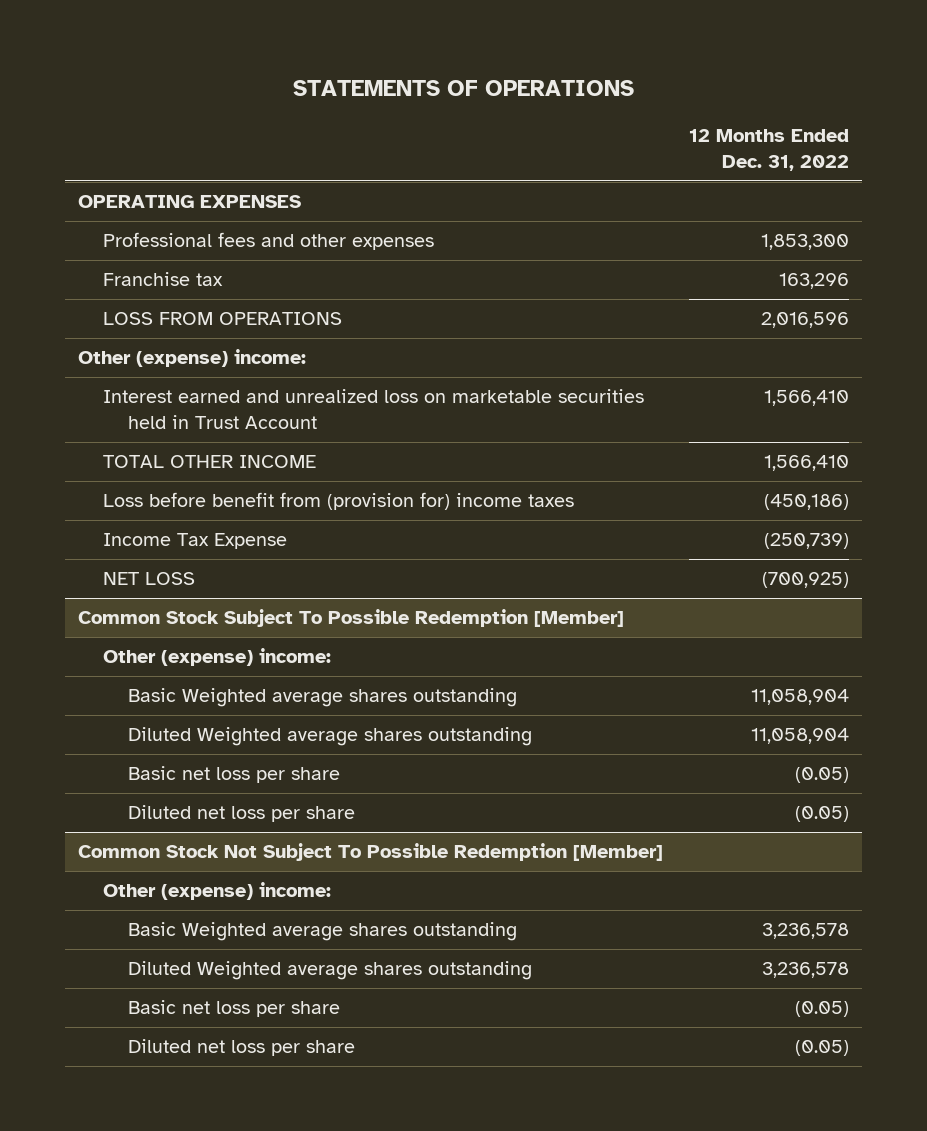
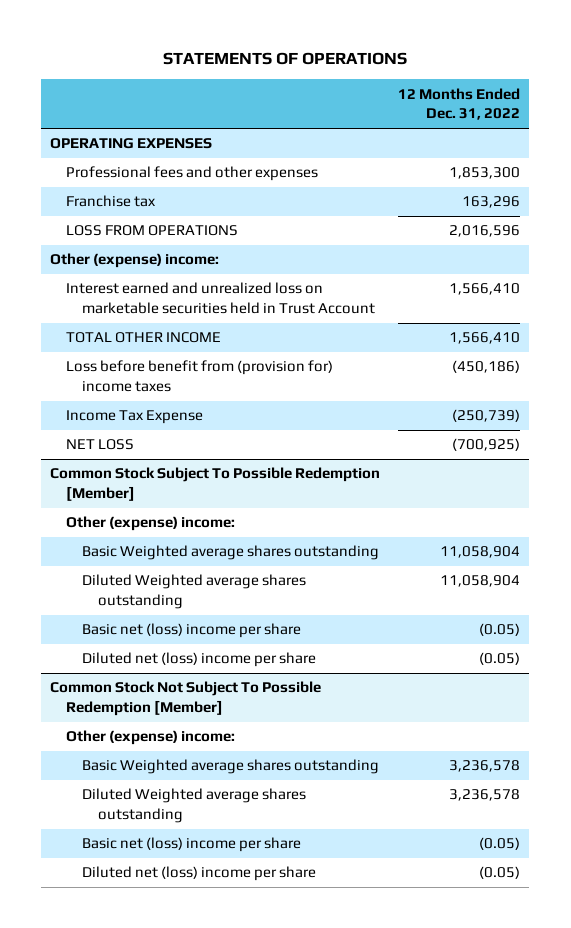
[127,766,340,784] Basic net loss per share -> [82,623,302,639] Basic net (loss) income per share
[127,805,355,823] Diluted net loss per share -> [82,652,317,668] Diluted net (loss) income per share
[127,1000,340,1018] Basic net loss per share -> [82,837,302,853] Basic net (loss) income per share
[127,1039,355,1057] Diluted net loss per share -> [82,866,317,882] Diluted net (loss) income per share

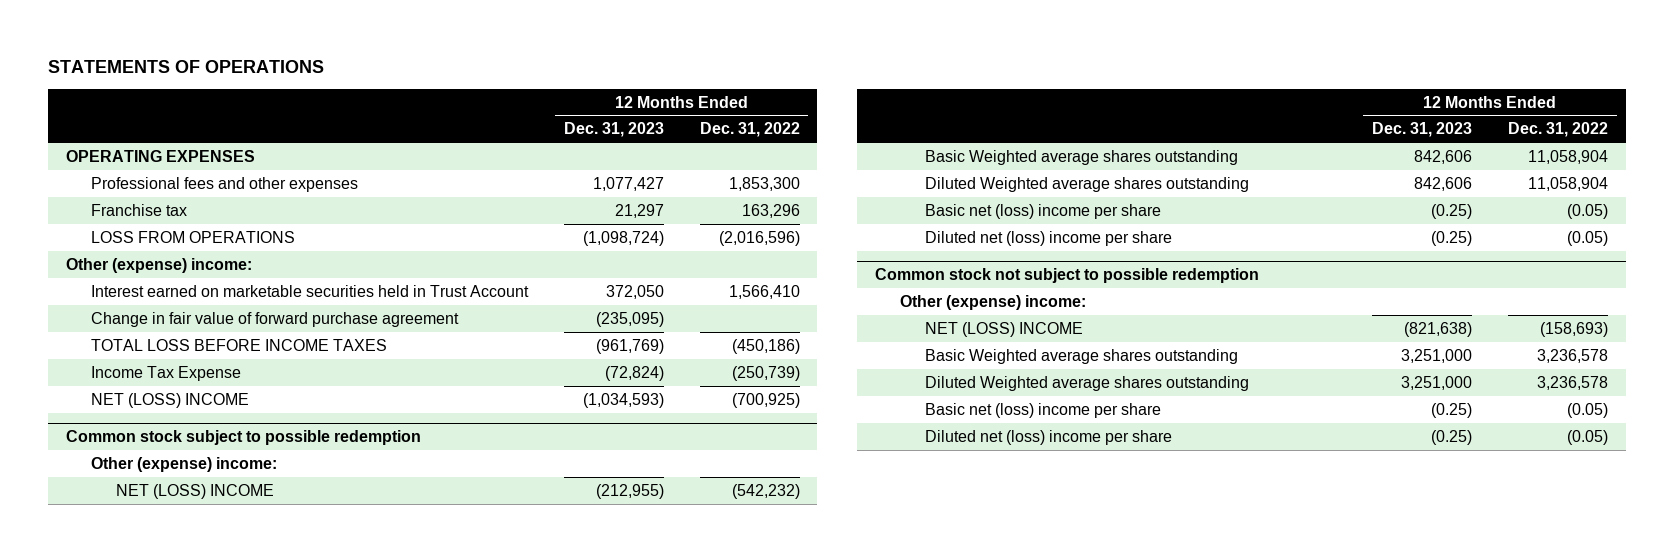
none -> [563,122,664,138] Dec. 31, 2023
[449,225,521,238] 2,016,596 -> [718,230,800,246] (2,016,596)
[66,332,222,344] TOTAL OTHER INCOME -> none
[66,282,376,314] Interest earned and unrealized loss on marketable securities held in Trust Account -> [91,284,530,297] Interest earned on marketable securities held in Trust Account
none -> [91,311,460,327] Change in fair value of forward purchase agreement
[66,360,334,392] Loss before benefit from (provision for) income taxes -> [91,338,388,351] TOTAL LOSS BEFORE INCOME TAXES
[66,439,135,451] NET LOSS -> [91,392,250,408] NET (LOSS) INCOME
[50,467,381,501] Common Stock Subject To Possible Redemption [Member] -> [66,430,422,446] Common stock subject to possible redemption
none -> [116,483,275,499] NET (LOSS) INCOME
[50,681,322,716] Common Stock Not Subject To Possible Redemption [Member] -> [874,268,1259,284] Common stock not subject to possible redemption
none -> [924,321,1083,337] NET (LOSS) INCOME

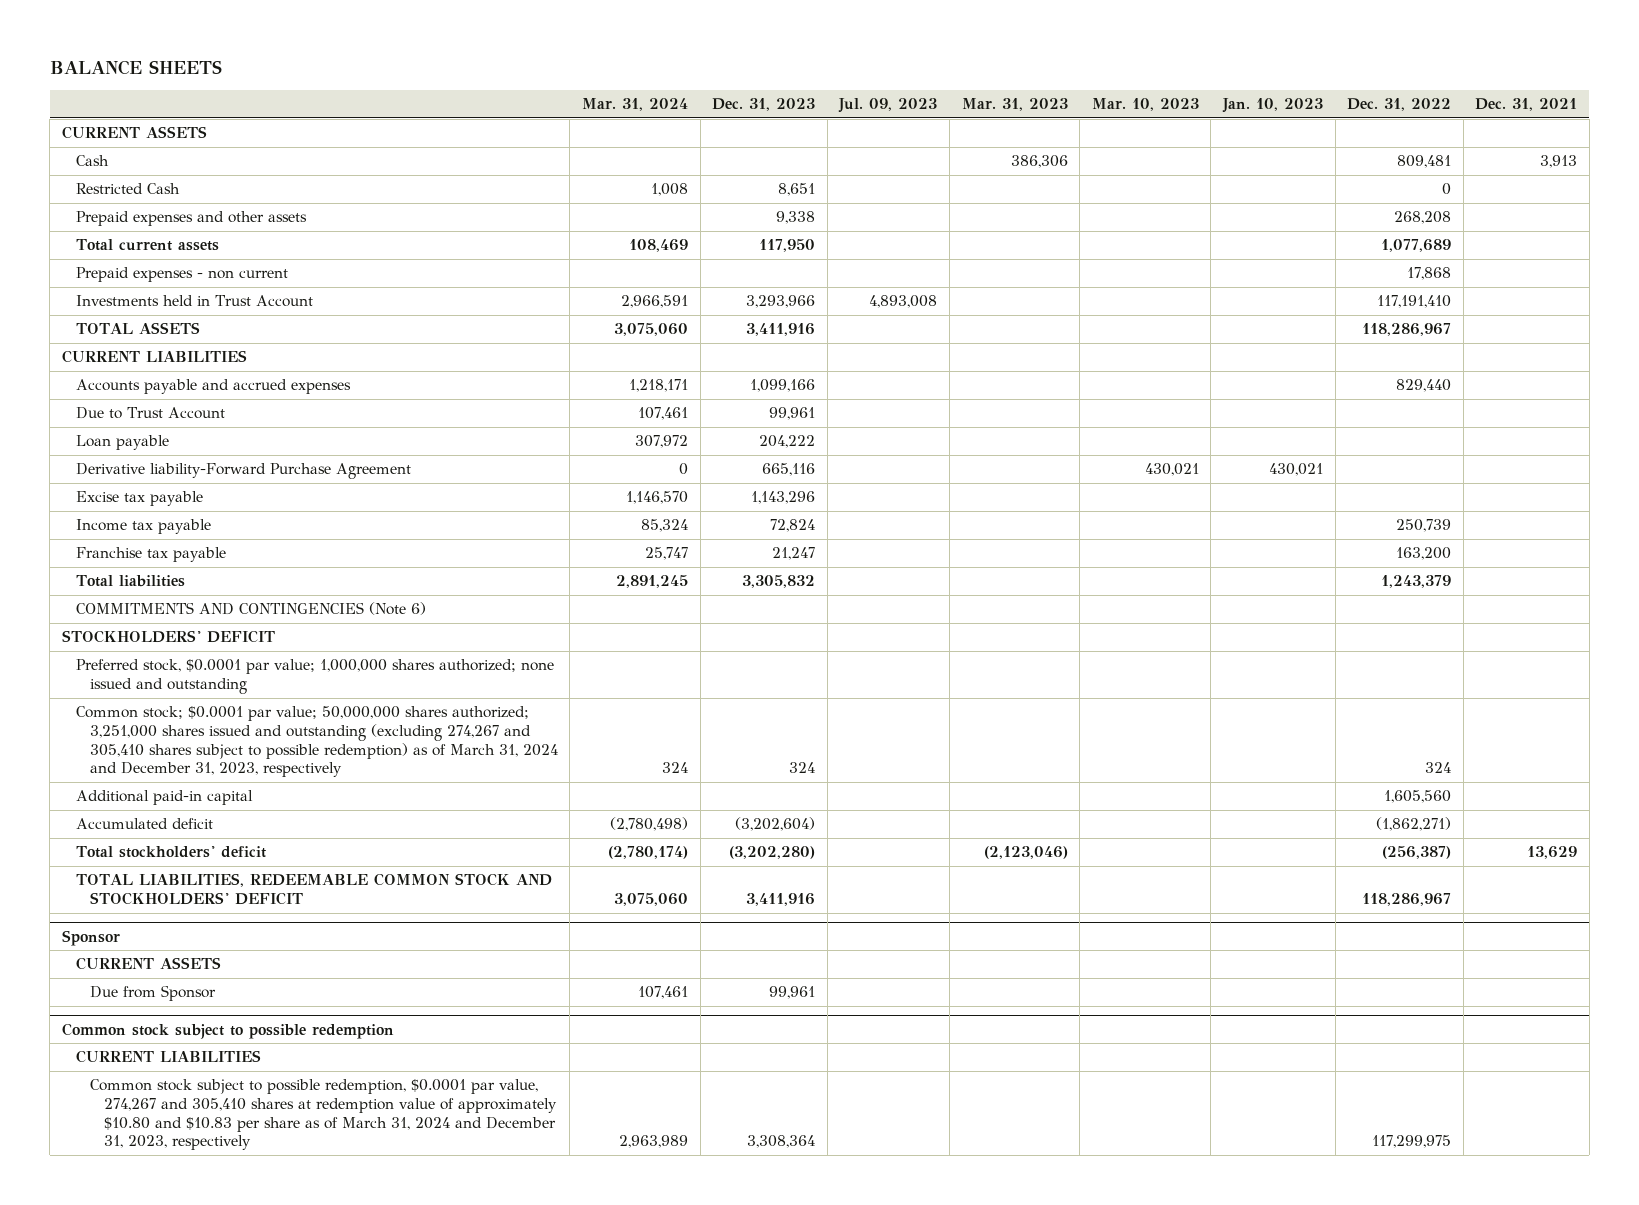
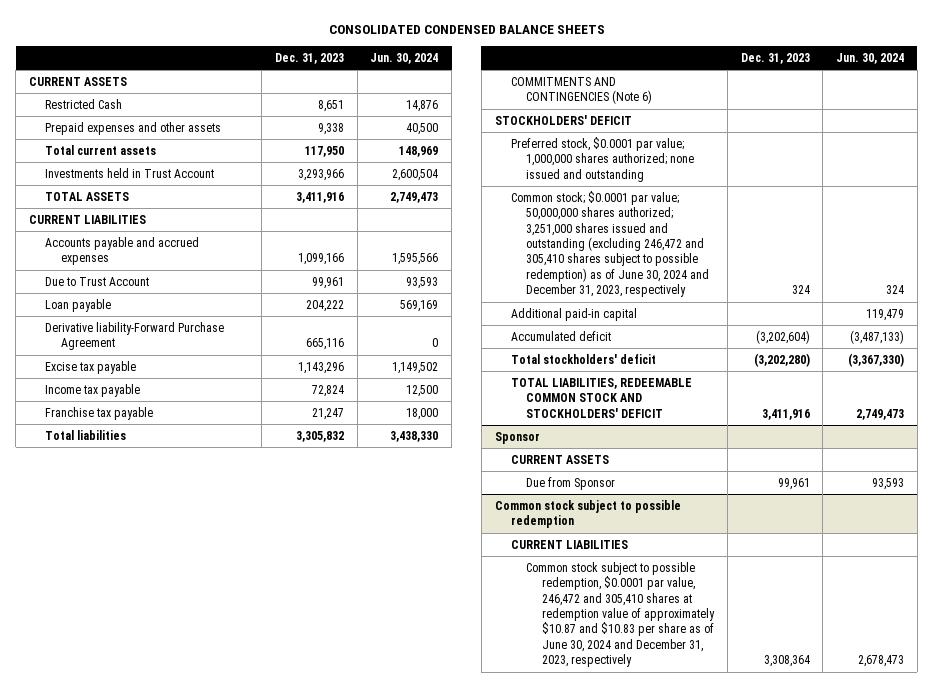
[49,60,222,76] BALANCE SHEETS -> [328,25,605,35] CONSOLIDATED CONDENSED BALANCE SHEETS
[581,98,688,112] Mar. 31, 2024 -> none
[838,98,938,114] Jul. 09, 2023 -> none
[961,98,1068,112] Mar. 31, 2023 -> none
[1091,98,1199,112] Mar. 10, 2023 -> none
[1221,98,1323,114] Jan. 10, 2023 -> none
[1347,98,1452,112] Dec. 31, 2022 -> none
[1475,98,1578,112] Dec. 31, 2021 -> none
none -> [370,52,439,64] Jun. 30, 2024
[75,155,109,167] Cash -> none
[75,267,288,283] Prepaid expenses - non current -> none
[75,706,558,778] Common stock; $0.0001 par value; 50,000,000 shares authorized; 3,251,000 shares issued and outstanding (excluding 274,267 and 305,410 shares subject to possible redemption) as of March 31, 2024 and December 31, 2023, respectively -> [510,190,710,298] Common stock; $0.0001 par value; 50,000,000 shares authorized; 3,251,000 shares issued and outstanding (excluding 246,472 and 305,410 shares subject to possible redemption) as of June 30, 2024 and December 31, 2023, respectively
[89,1079,557,1151] Common stock subject to possible redemption, $0.0001 par value, 274,267 and 305,410 shares at redemption value of approximately $10.80 and $10.83 per share as of March 31, 2024 and December 31, 2023, respectively -> [526,561,716,668] Common stock subject to possible redemption, $0.0001 par value, 246,472 and 305,410 shares at redemption value of approximately $10.87 and $10.83 per share as of June 30, 2024 and December 31, 2023, respectively

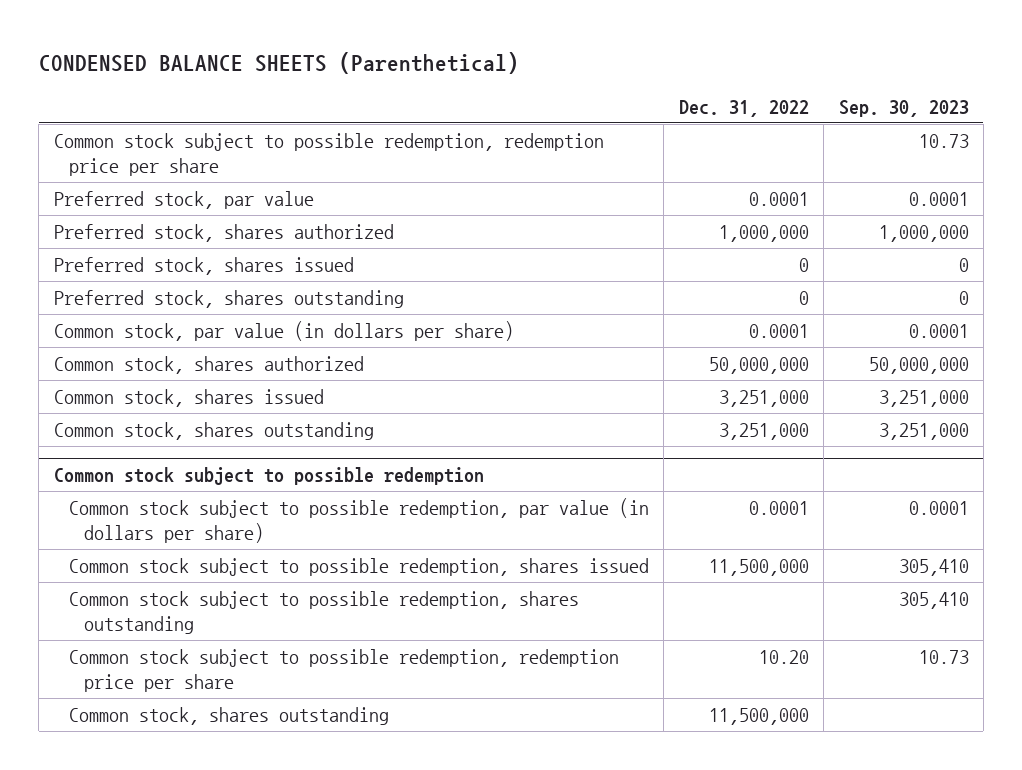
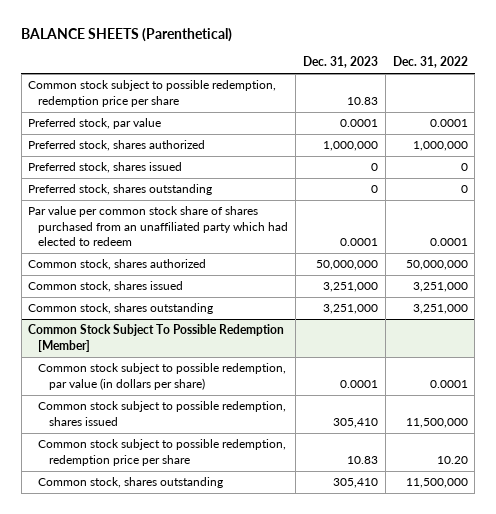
[38,52,519,75] CONDENSED BALANCE SHEETS (Parenthetical) -> [21,28,233,43] BALANCE SHEETS (Parenthetical)
[838,100,969,118] Sep. 30, 2023 -> none
none -> [303,56,379,69] Dec. 31, 2023
[53,320,514,341] Common stock, par value (in dollars per share) -> [28,206,289,246] Par value per common stock share of shares purchased from an unaffiliated party which had elected to redeem
[53,467,484,486] Common stock subject to possible redemption -> [28,324,285,352] Common Stock Subject To Possible Redemption [Member]
[68,590,579,635] Common stock subject to possible redemption, shares outstanding -> none

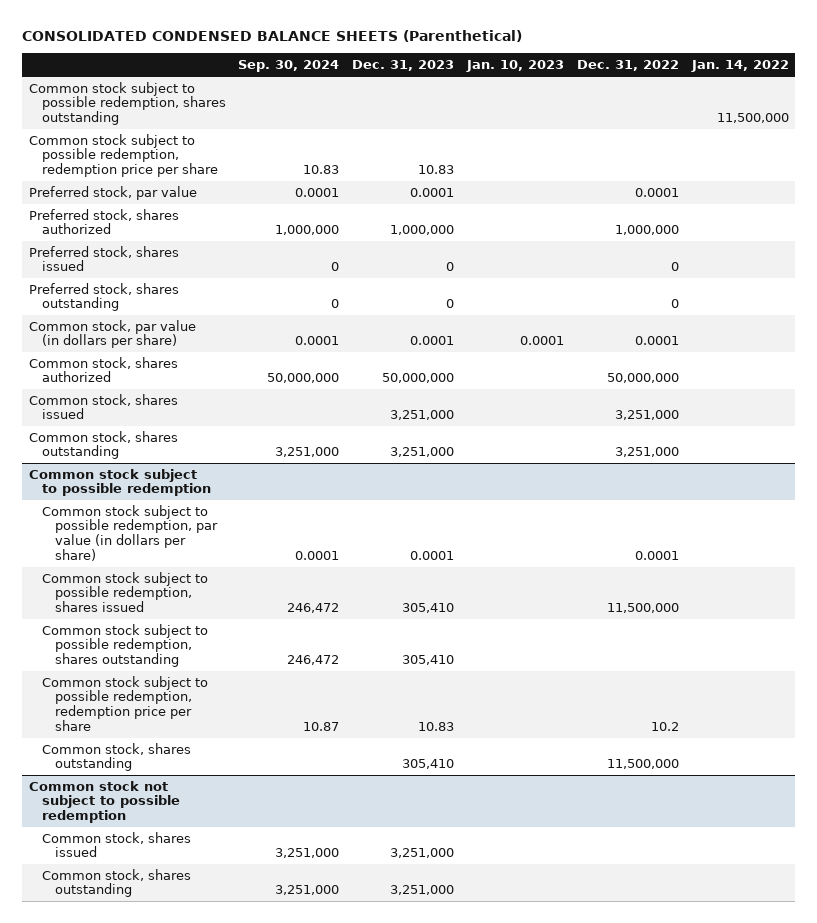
[21,28,233,43] BALANCE SHEETS (Parenthetical) -> [22,30,523,43] CONSOLIDATED CONDENSED BALANCE SHEETS (Parenthetical)
none -> [238,60,340,73] Sep. 30, 2024
none -> [465,60,564,73] Jan. 10, 2023
none -> [690,60,789,73] Jan. 14, 2022
none -> [28,81,226,126] Common stock subject to possible redemption, shares outstanding
[28,206,289,246] Par value per common stock share of shares purchased from an unaffiliated party which had elected to redeem -> [28,319,196,349] Common stock, par value (in dollars per share)
[28,324,285,352] Common Stock Subject To Possible Redemption [Member] -> [28,468,211,497] Common stock subject to possible redemption
none -> [41,623,208,668] Common stock subject to possible redemption, shares outstanding
[436,455,468,464] 10.20 -> [650,721,679,731] 10.2
none -> [28,780,180,824] Common stock not subject to possible redemption
none -> [41,831,191,858] Common stock, shares issued
none -> [41,868,191,898] Common stock, shares outstanding

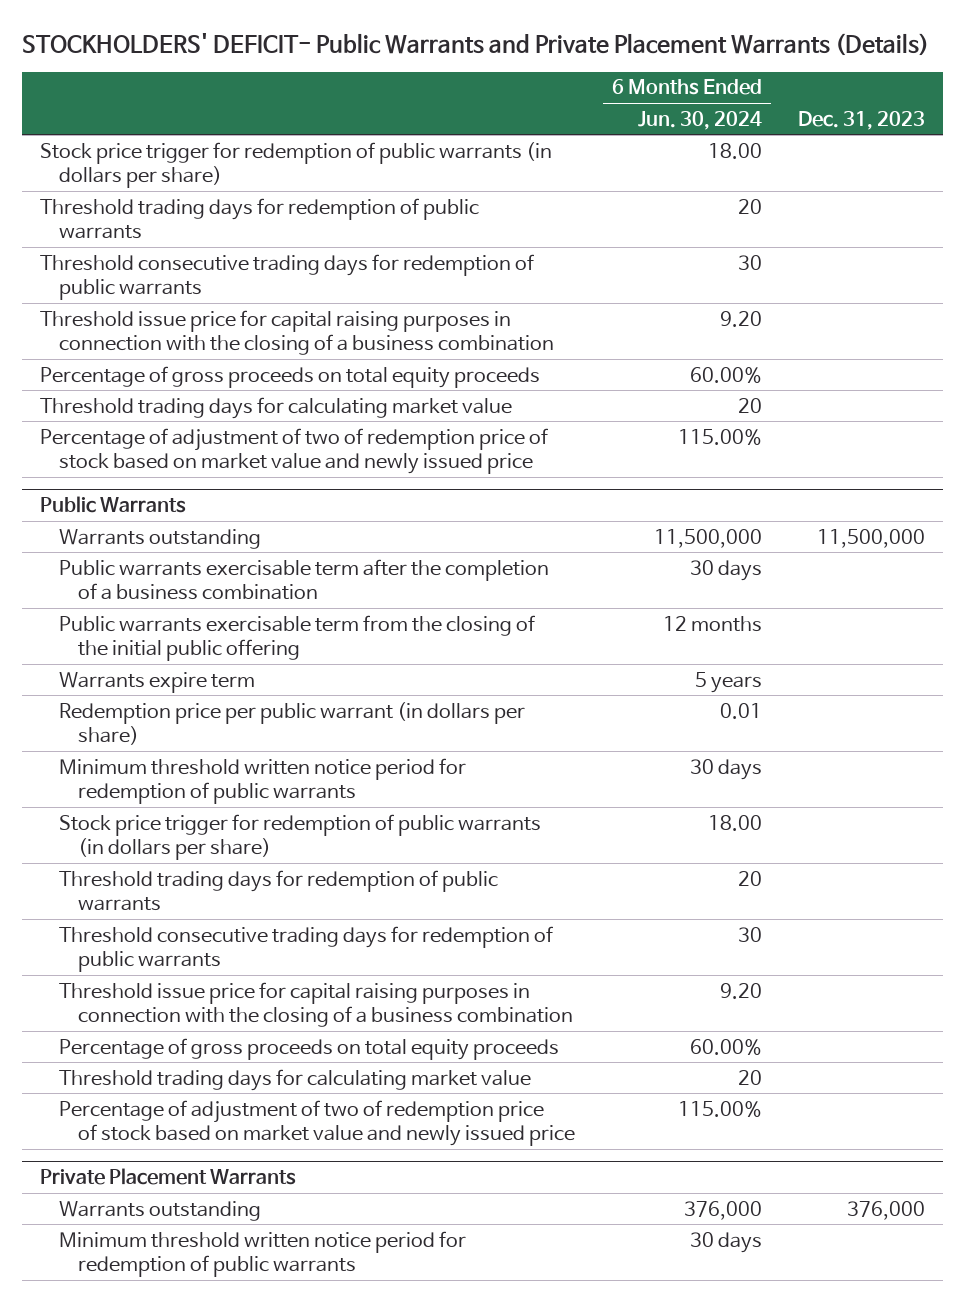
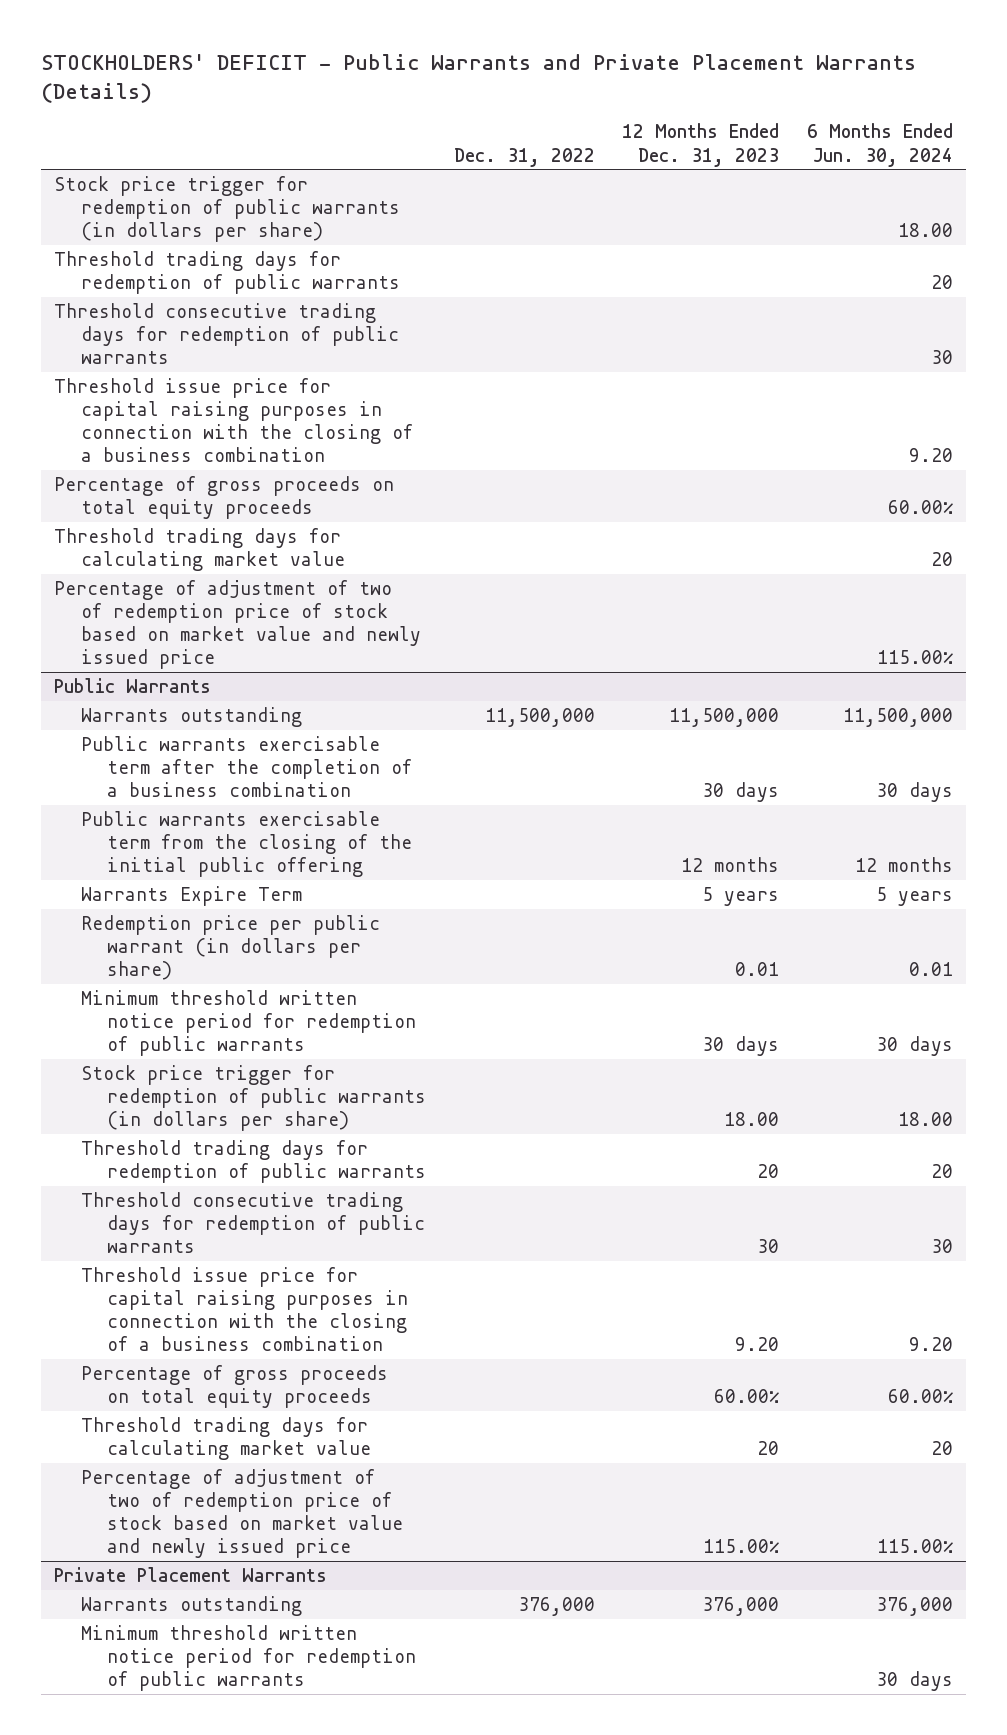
[21,33,929,57] STOCKHOLDERS' DEFICIT- Public Warrants and Private Placement Warrants (Details) -> [40,53,916,103] STOCKHOLDERS' DEFICIT - Public Warrants and Private Placement Warrants (Details)
[798,110,926,130] Dec. 31, 2023 -> none
none -> [453,147,595,167] Dec. 31, 2022
none -> [622,123,780,167] 12 Months Ended Dec. 31, 2023
[58,671,255,693] Warrants expire term -> [80,885,302,906] Warrants Expire Term

